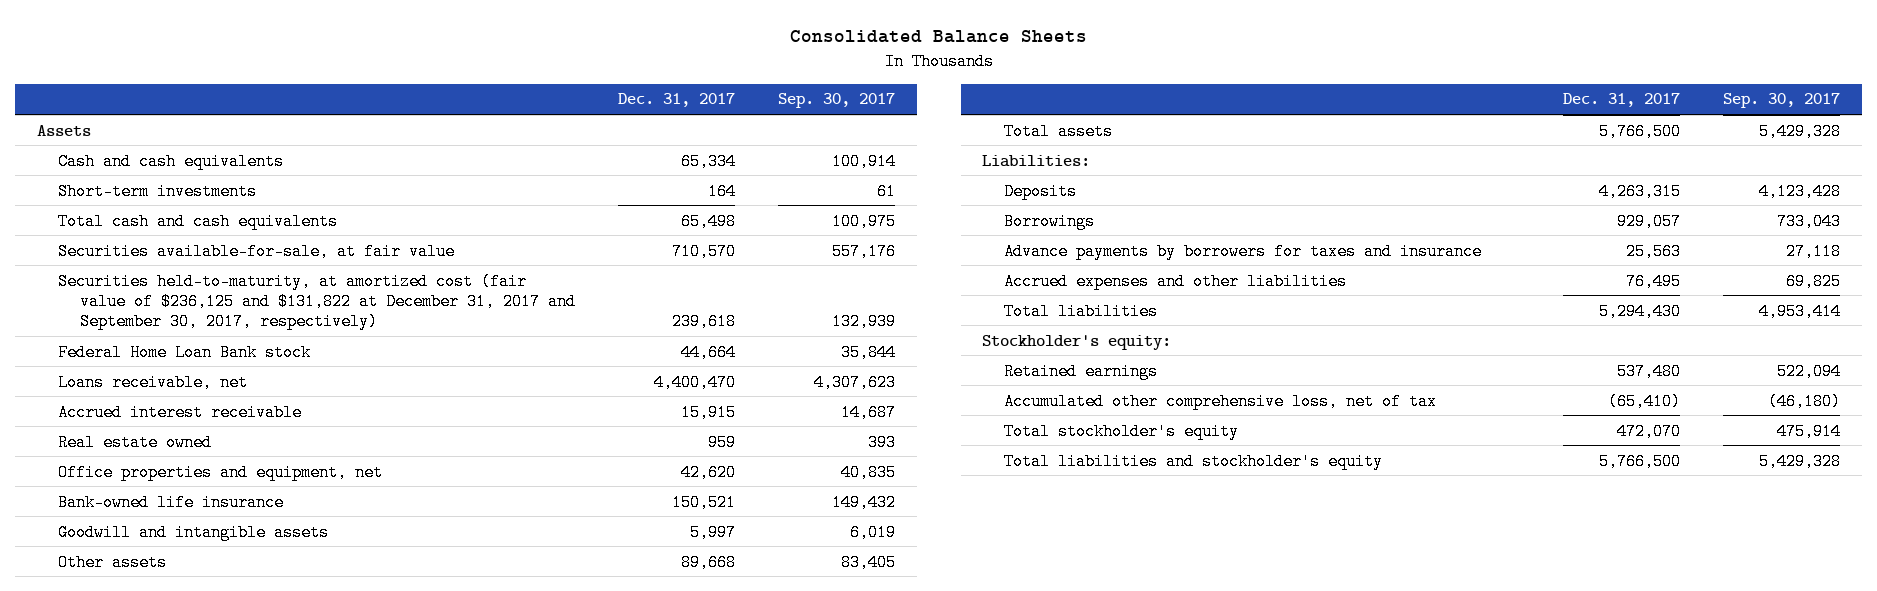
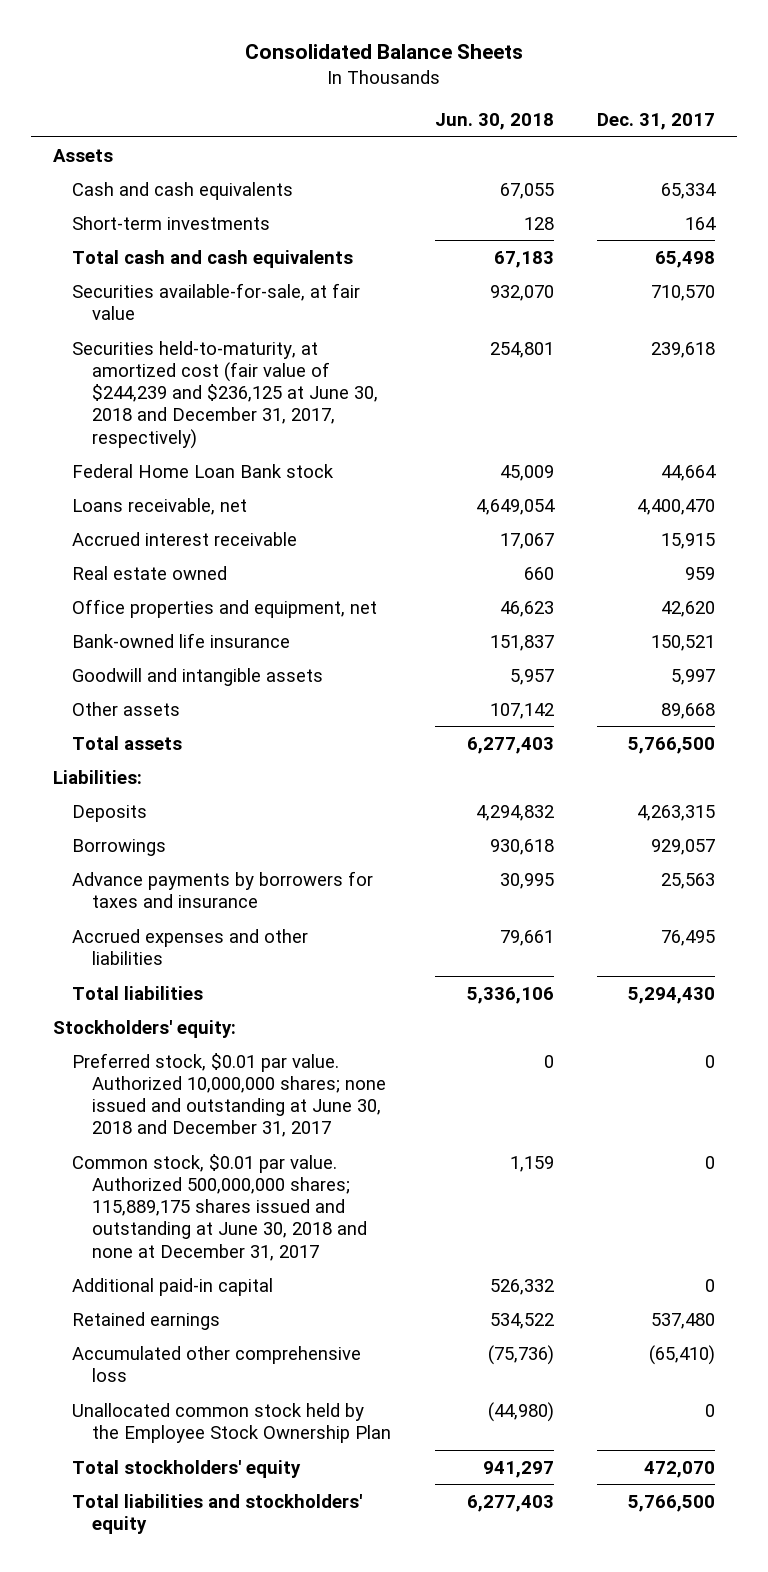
[777,93,895,109] Sep. 30, 2017 -> none
none -> [434,113,554,131] Jun. 30, 2018
[58,272,576,331] Securities held-to-maturity, at amortized cost (fair value of $236,125 and $131,822 at December 31, 2017 and September 30, 2017, respectively) -> [72,340,379,449] Securities held-to-maturity, at amortized cost (fair value of $244,239 and $236,125 at June 30, 2018 and December 31, 2017, respectively)
[982,334,1172,350] Stockholder's equity: -> [52,1019,236,1038] Stockholders' equity:
none -> [72,1052,387,1138] Preferred stock, $0.01 par value. Authorized 10,000,000 shares; none issued and outstanding at June 30, 2018 and December 31, 2017
none -> [72,1153,368,1261] Common stock, $0.01 par value. Authorized 500,000,000 shares; 115,889,175 shares issued and outstanding at June 30, 2018 and none at December 31, 2017
none -> [72,1277,274,1296] Additional paid-in capital
[1003,392,1437,410] Accumulated other comprehensive loss, net of tax -> [72,1345,362,1382] Accumulated other comprehensive loss
none -> [72,1402,392,1443] Unallocated common stock held by the Employee Stock Ownership Plan
[1003,422,1239,440] Total stockholder's equity -> [72,1459,302,1478] Total stockholders' equity
[1003,452,1383,470] Total liabilities and stockholder's equity -> [72,1493,363,1534] Total liabilities and stockholders' equity

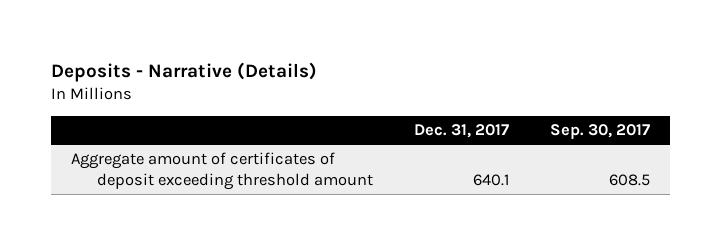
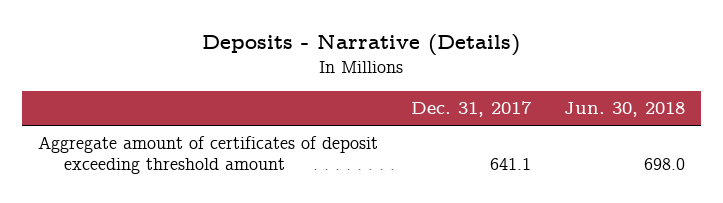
[549,124,650,140] Sep. 30, 2017 -> none
none -> [563,102,685,118] Jun. 30, 2018
[473,174,510,187] 640.1 -> [489,157,531,170] 641.1

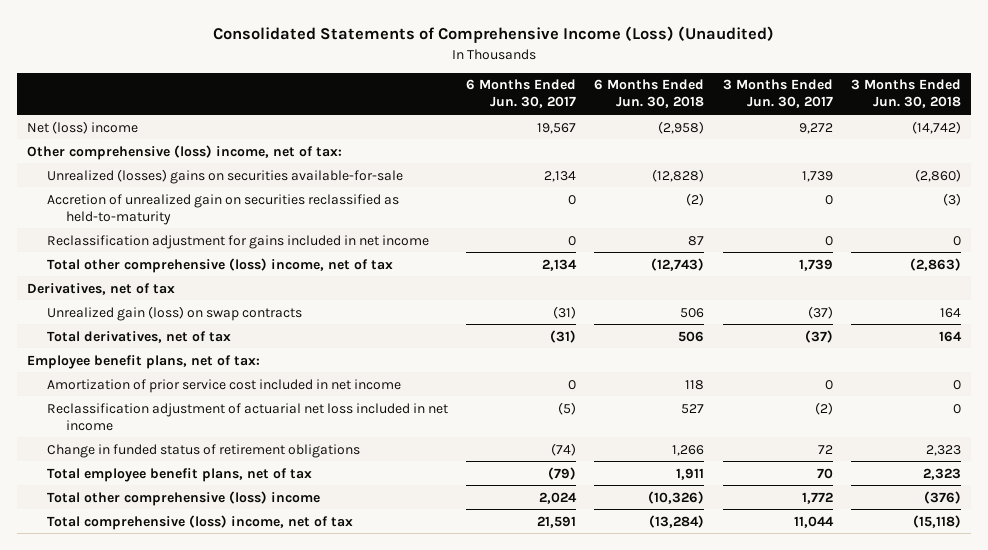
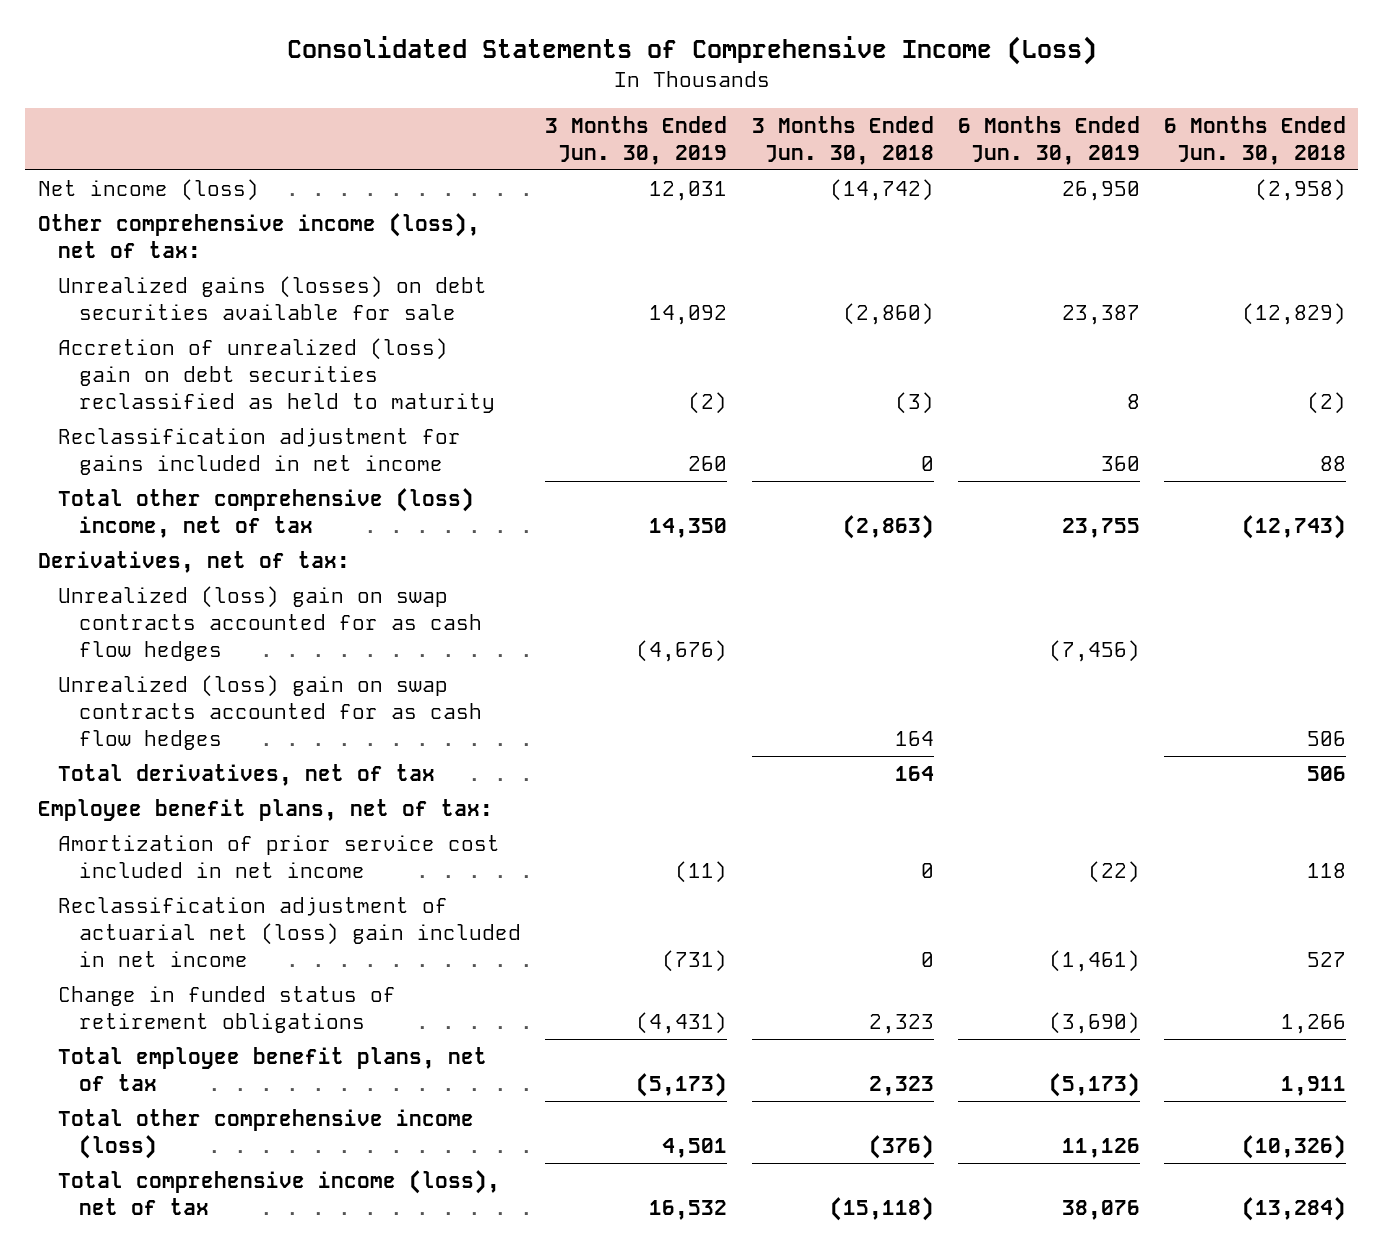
[213,26,775,44] Consolidated Statements of Comprehensive Income (Loss) (Unaudited) -> [286,36,1097,66] Consolidated Statements of Comprehensive Income (Loss)
[465,79,576,109] 6 Months Ended Jun. 30, 2017 -> none
[722,79,833,109] 3 Months Ended Jun. 30, 2017 -> none
none -> [545,115,728,165] 3 Months Ended Jun. 30, 2019
none -> [957,115,1140,165] 6 Months Ended Jun. 30, 2019
[26,120,138,134] Net (loss) income -> [37,178,259,201] Net income (loss)
[26,144,342,160] Other comprehensive (loss) income, net of tax: -> [37,212,480,258] Other comprehensive income (loss), net of tax:
[46,168,403,184] Unrealized (losses) gains on securities available-for-sale -> [58,275,488,320] Unrealized gains (losses) on debt securities available for sale
[652,168,705,182] (12,828) -> [1242,302,1347,325] (12,829)
[46,193,399,225] Accretion of unrealized gain on securities reclassified as held-to-maturity -> [58,337,495,414] Accretion of unrealized (loss) gain on debt securities reclassified as held to maturity
[688,235,705,246] 87 -> [1320,455,1347,471] 88
[26,282,175,295] Derivatives, net of tax -> [37,550,350,573] Derivatives, net of tax:
none -> [58,585,482,662] Unrealized (loss) gain on swap contracts accounted for as cash flow hedges
[46,305,302,321] Unrealized gain (loss) on swap contracts -> [58,674,482,751] Unrealized (loss) gain on swap contracts accounted for as cash flow hedges
[46,402,448,431] Reclassification adjustment of actuarial net loss included in net income -> [58,896,521,968] Reclassification adjustment of actuarial net (loss) gain included in net income
[46,490,320,506] Total other comprehensive (loss) income -> [58,1108,475,1159] Total other comprehensive income (loss)
[46,514,353,530] Total comprehensive (loss) income, net of tax -> [58,1169,501,1215] Total comprehensive income (loss), net of tax

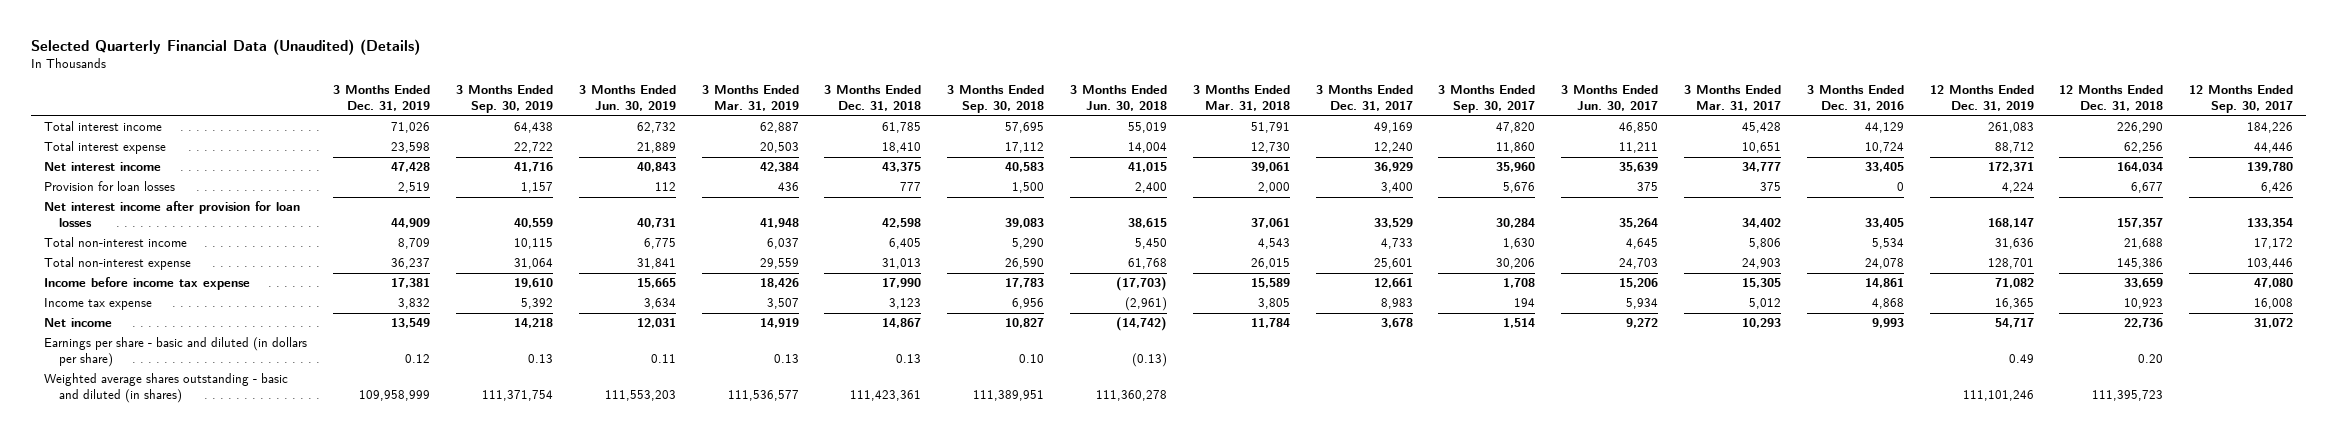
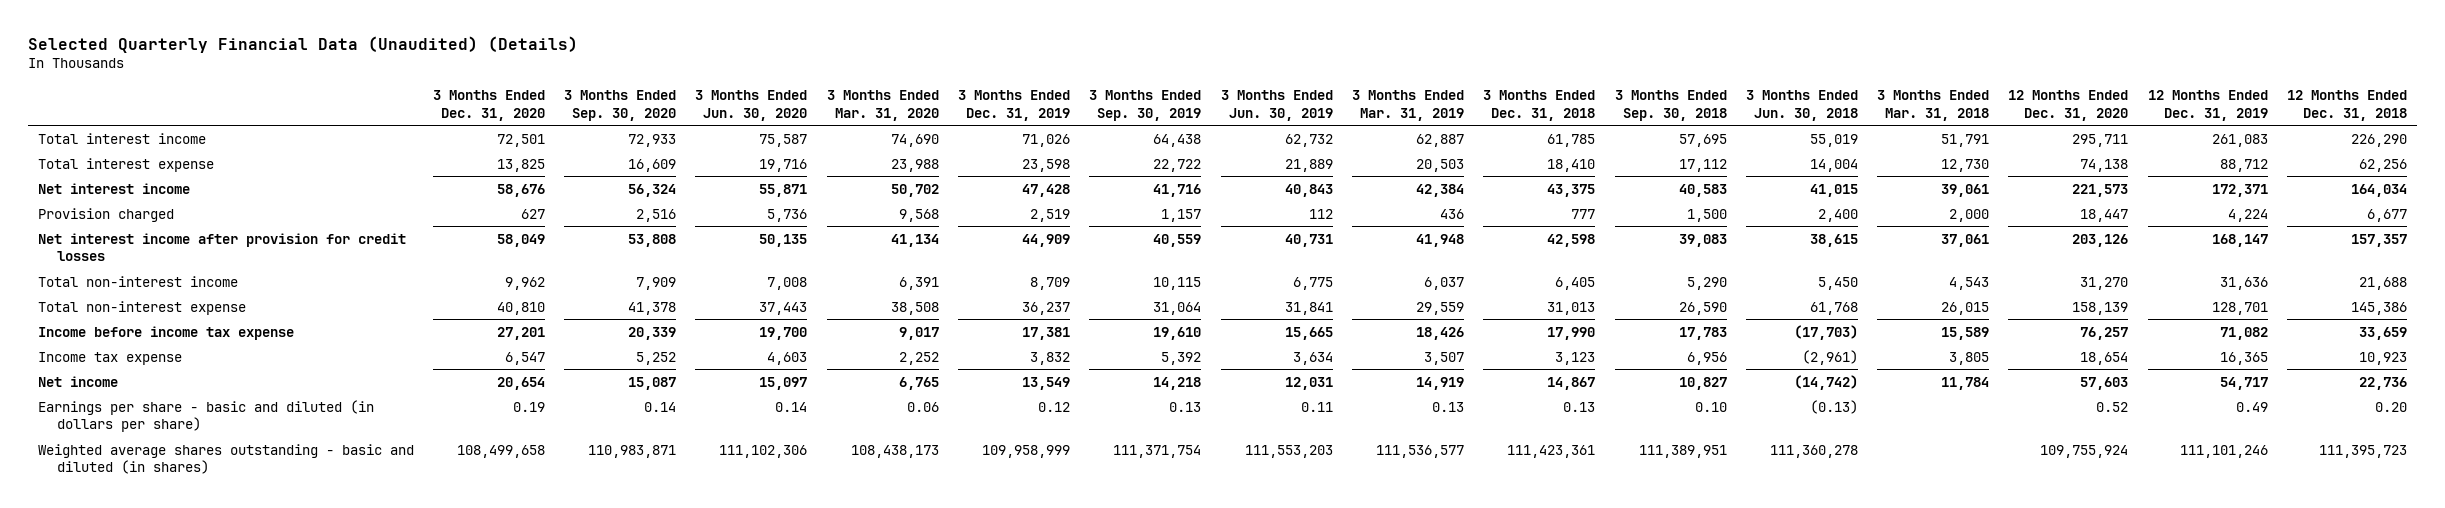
[1315,85,1413,112] 3 Months Ended Dec. 31, 2017 -> none
[1438,85,1536,114] 3 Months Ended Sep. 30, 2017 -> none
[1561,85,1659,112] 3 Months Ended Jun. 30, 2017 -> none
[1684,85,1782,112] 3 Months Ended Mar. 31, 2017 -> none
[1806,85,1904,112] 3 Months Ended Dec. 31, 2016 -> none
[2189,85,2294,114] 12 Months Ended Sep. 30, 2017 -> none
none -> [432,90,545,121] 3 Months Ended Dec. 31, 2020
none -> [564,90,677,121] 3 Months Ended Sep. 30, 2020
none -> [695,90,808,121] 3 Months Ended Jun. 30, 2020
none -> [826,90,939,121] 3 Months Ended Mar. 31, 2020
none -> [2008,90,2129,121] 12 Months Ended Dec. 31, 2020
[44,181,176,192] Provision for loan losses -> [37,207,174,222] Provision charged
[44,201,301,228] Net interest income after provision for loan losses -> [37,232,406,262] Net interest income after provision for credit losses

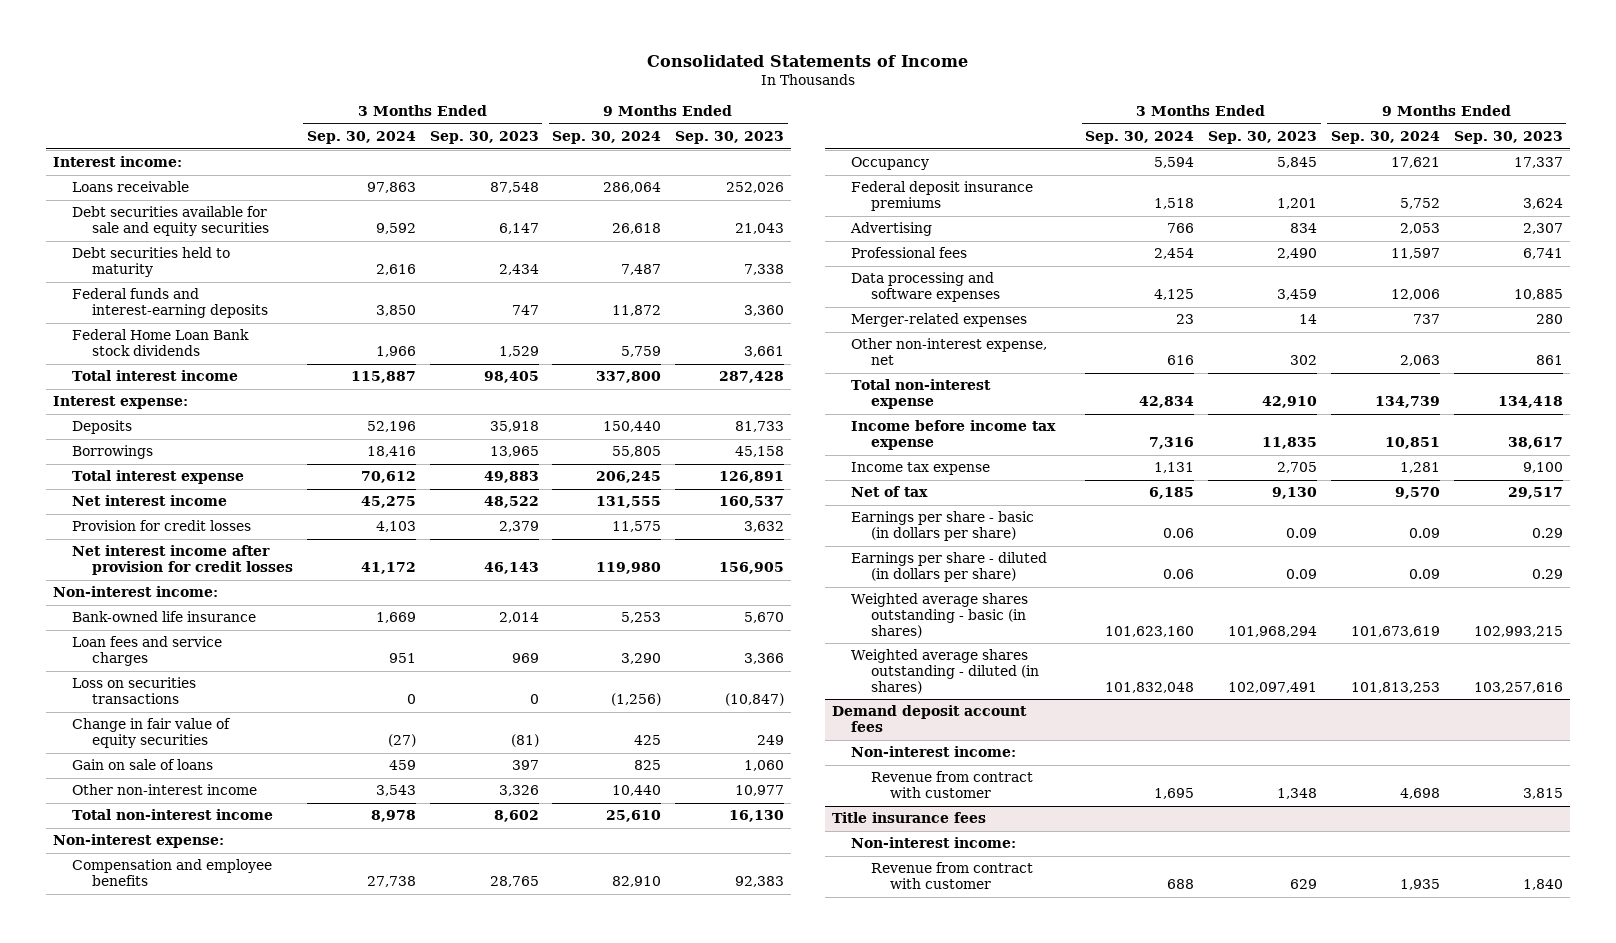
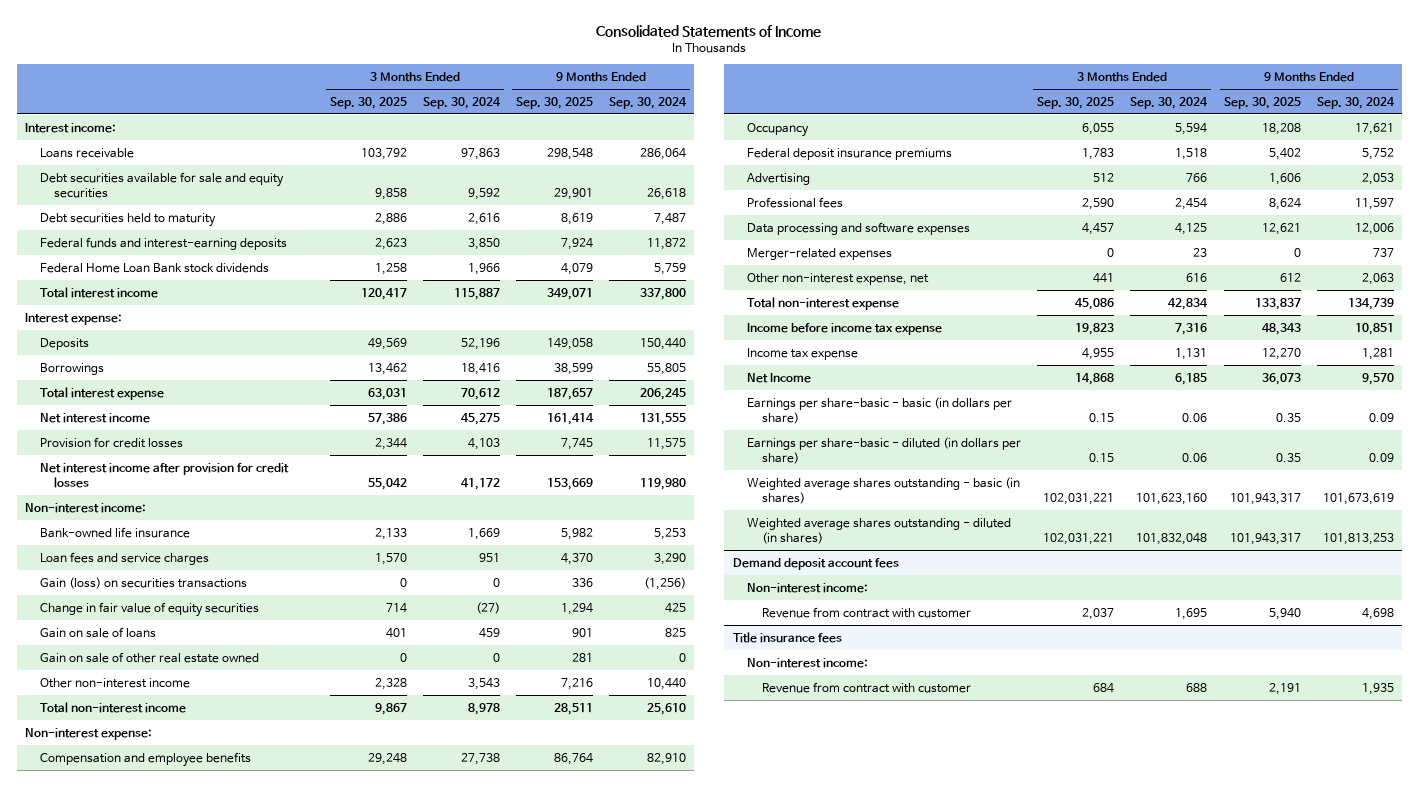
[429,131,539,145] Sep. 30, 2023 -> none
[675,131,785,145] Sep. 30, 2023 -> none
none -> [329,96,407,109] Sep. 30, 2025
none -> [515,96,593,109] Sep. 30, 2025
[72,677,197,705] Loss on securities transactions -> [39,576,247,589] Gain (loss) on securities transactions
none -> [39,651,259,663] Gain on sale of other real estate owned
[851,486,929,498] Net of tax -> [747,372,812,383] Net Income
[851,511,1035,542] Earnings per share - basic (in dollars per share) -> [747,396,1013,425] Earnings per share-basic - basic (in dollars per share)
[851,552,1048,583] Earnings per share - diluted (in dollars per share) -> [747,436,1022,465] Earnings per share-basic - diluted (in dollars per share)

